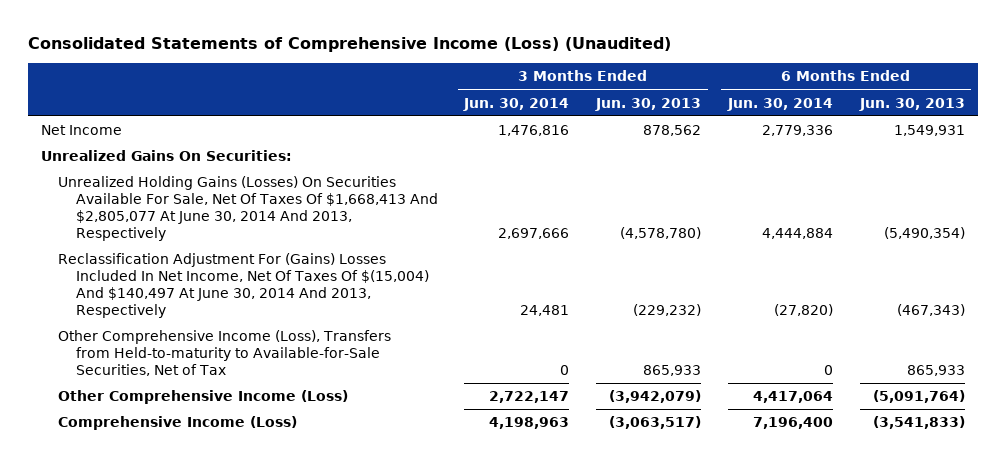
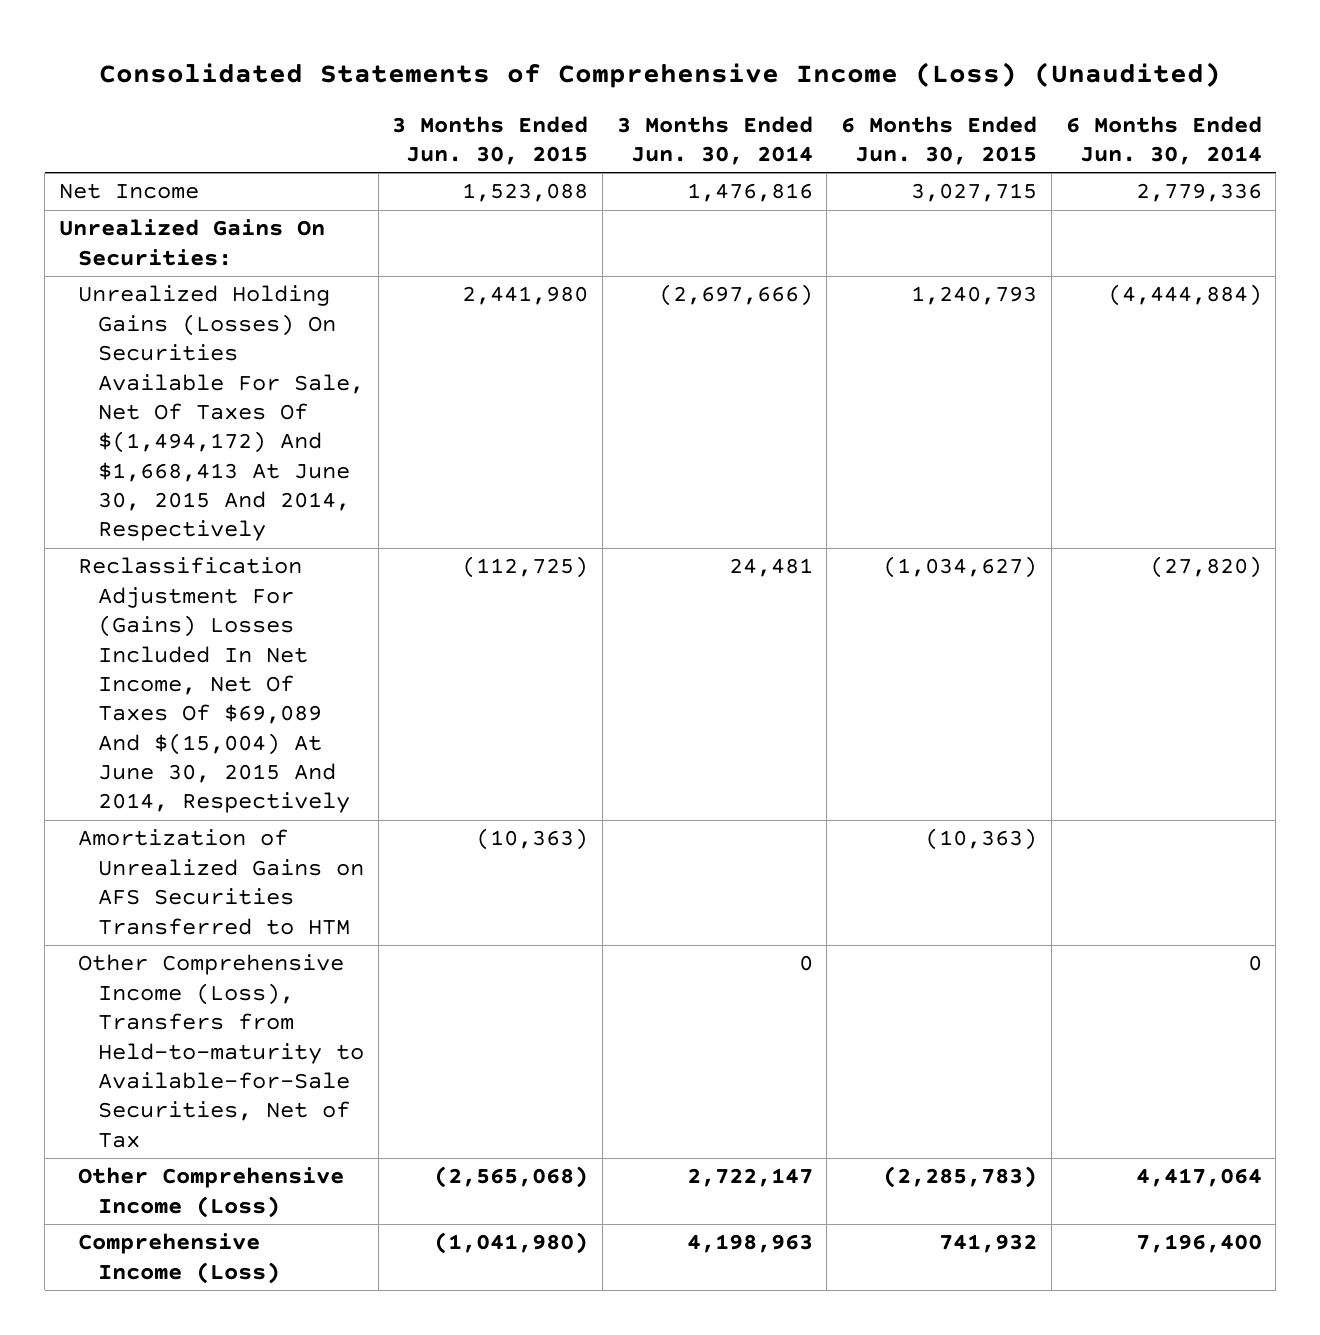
[595,97,702,111] Jun. 30, 2013 -> none
[858,97,965,111] Jun. 30, 2013 -> none
none -> [392,115,589,166] 3 Months Ended Jun. 30, 2015
none -> [841,115,1038,166] 6 Months Ended Jun. 30, 2015
[58,176,438,241] Unrealized Holding Gains (Losses) On Securities Available For Sale, Net Of Taxes Of $1,668,413 And $2,805,077 At June 30, 2014 And 2013, Respectively -> [78,285,364,542] Unrealized Holding Gains (Losses) On Securities Available For Sale, Net Of Taxes Of $(1,494,172) And $1,668,413 At June 30, 2015 And 2014, Respectively
[498,227,570,239] 2,697,666 -> [658,284,813,307] (2,697,666)
[761,227,833,239] 4,444,884 -> [1107,284,1262,307] (4,444,884)
[58,253,429,318] Reclassification Adjustment For (Gains) Losses Included In Net Income, Net Of Taxes Of $(15,004) And $140,497 At June 30, 2014 And 2013, Respectively -> [78,557,350,814] Reclassification Adjustment For (Gains) Losses Included In Net Income, Net Of Taxes Of $69,089 And $(15,004) At June 30, 2015 And 2014, Respectively
none -> [78,829,364,935] Amortization of Unrealized Gains on AFS Securities Transferred to HTM

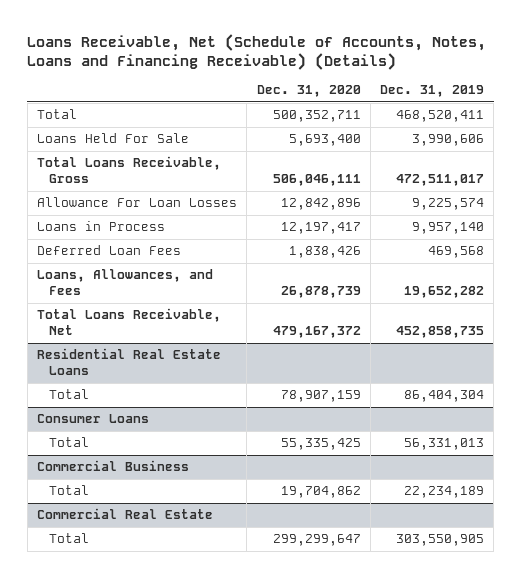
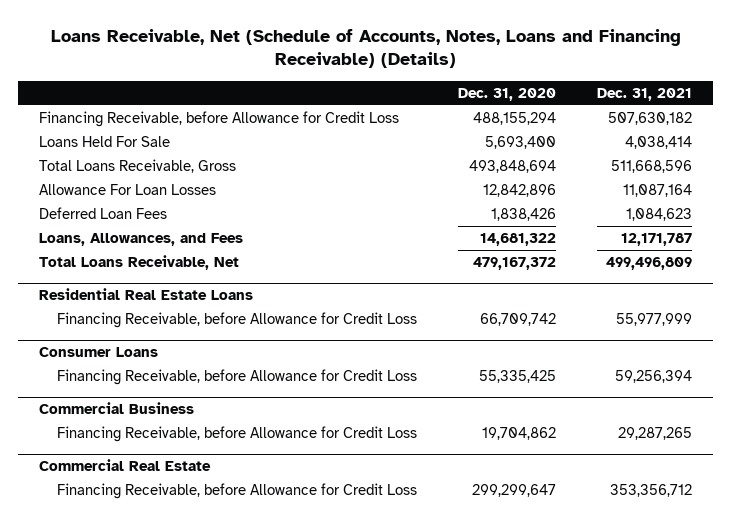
[380,85,485,98] Dec. 31, 2019 -> none
none -> [597,87,693,101] Dec. 31, 2021
[37,109,78,120] Total -> none
none -> [38,111,399,128] Financing Receivable, before Allowance for Credit Loss
[272,174,361,187] 506,046,111 -> [469,160,557,174] 493,848,694
[37,221,166,232] Loans in Process -> none
[280,286,361,299] 26,878,739 -> [480,233,557,247] 14,681,322
[48,389,89,400] Total -> none
none -> [57,312,418,329] Financing Receivable, before Allowance for Credit Loss
[48,437,89,448] Total -> [57,369,418,386] Financing Receivable, before Allowance for Credit Loss
[48,485,89,496] Total -> [57,426,418,443] Financing Receivable, before Allowance for Credit Loss
[48,533,89,544] Total -> [57,483,418,500] Financing Receivable, before Allowance for Credit Loss

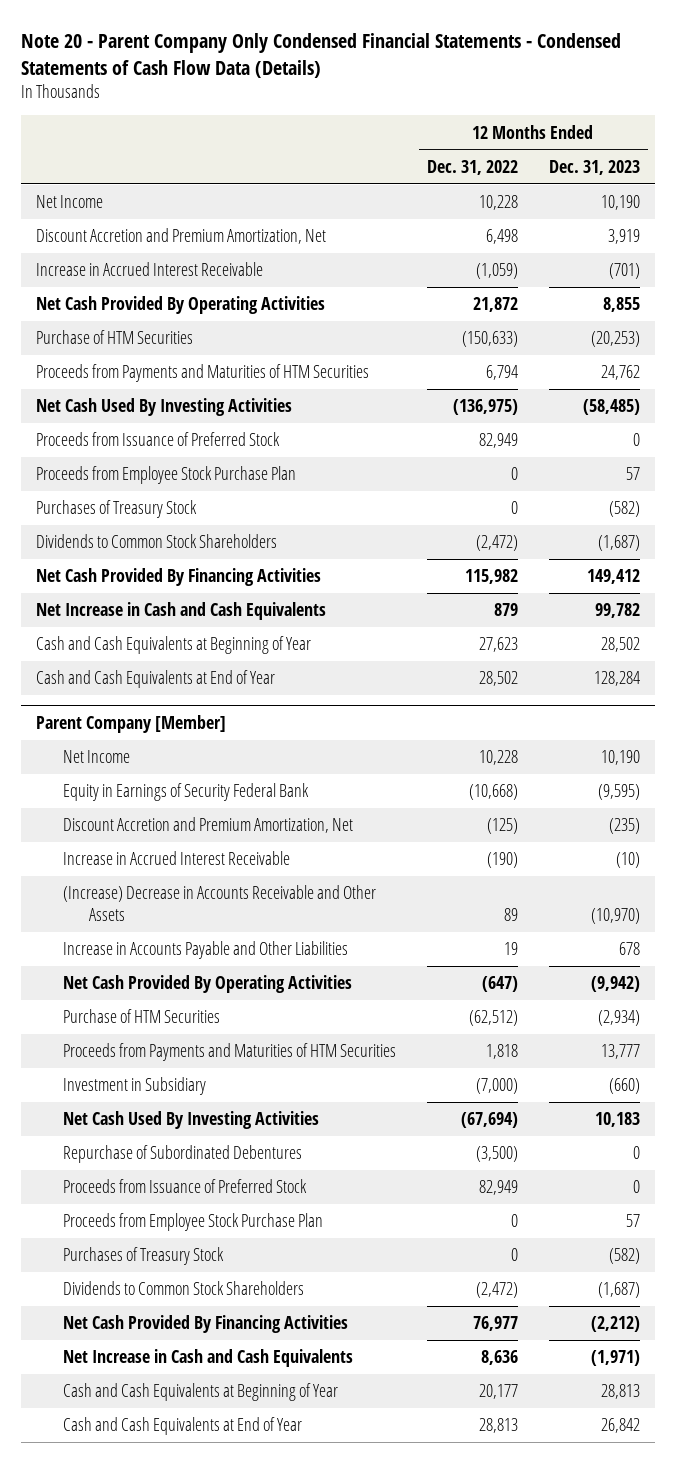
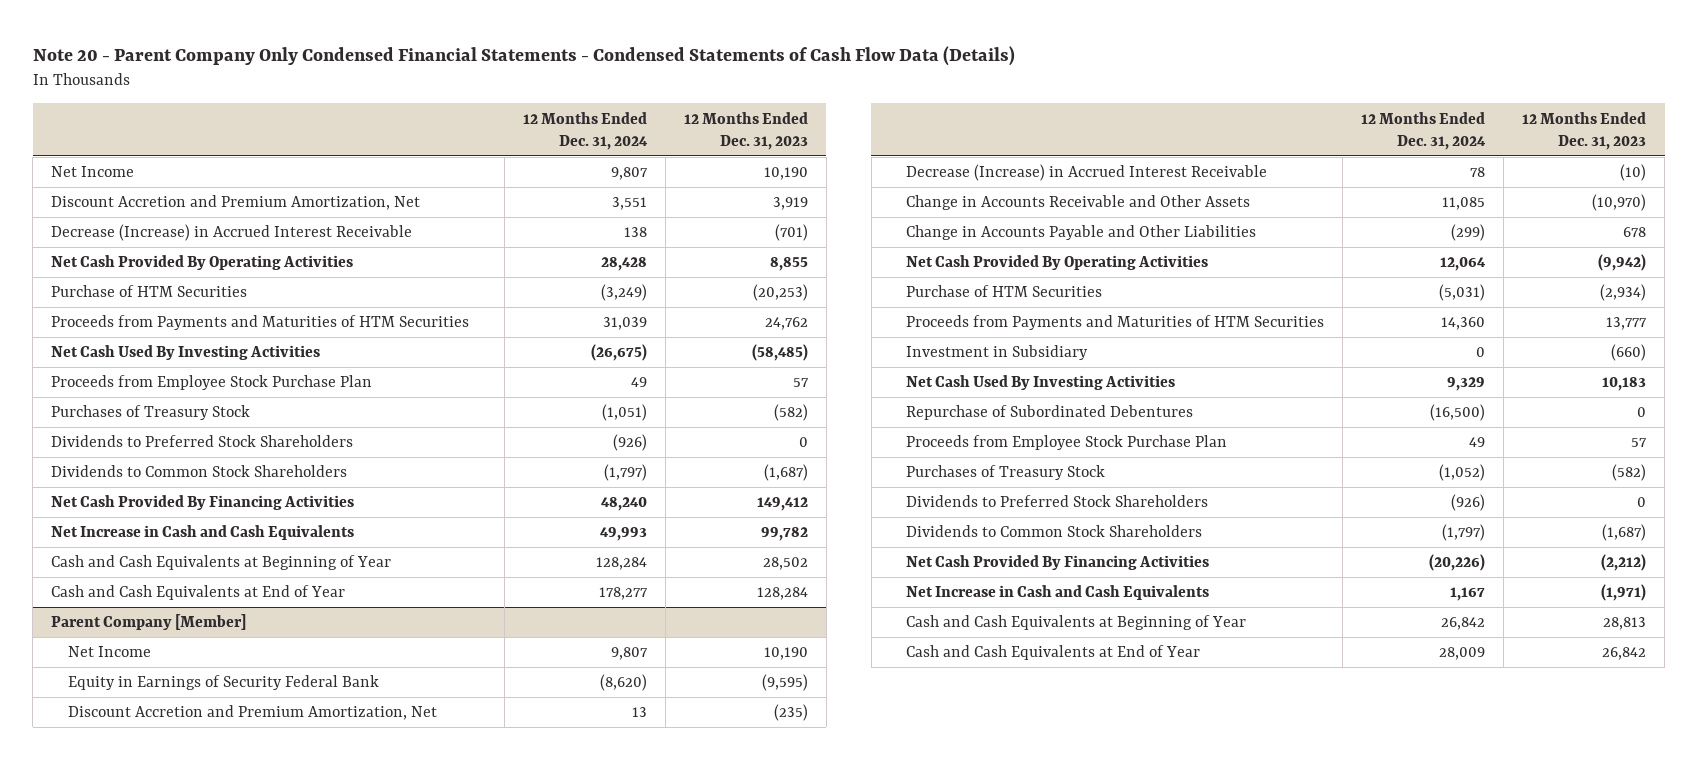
[426,159,518,175] Dec. 31, 2022 -> none
none -> [522,111,648,150] 12 Months Ended Dec. 31, 2024
[36,262,264,277] Increase in Accrued Interest Receivable -> [51,224,413,242] Decrease (Increase) in Accrued Interest Receivable
[36,432,281,447] Proceeds from Issuance of Preferred Stock -> none
none -> [51,435,354,448] Dividends to Preferred Stock Shareholders
[62,851,290,866] Increase in Accrued Interest Receivable -> [906,164,1268,182] Decrease (Increase) in Accrued Interest Receivable
[62,885,376,922] (Increase) Decrease in Accounts Receivable and Other Assets -> [906,195,1251,211] Change in Accounts Receivable and Other Assets
[62,941,348,960] Increase in Accounts Payable and Other Liabilities -> [906,225,1257,241] Change in Accounts Payable and Other Liabilities
[62,1179,307,1194] Proceeds from Issuance of Preferred Stock -> none
none -> [906,495,1209,508] Dividends to Preferred Stock Shareholders

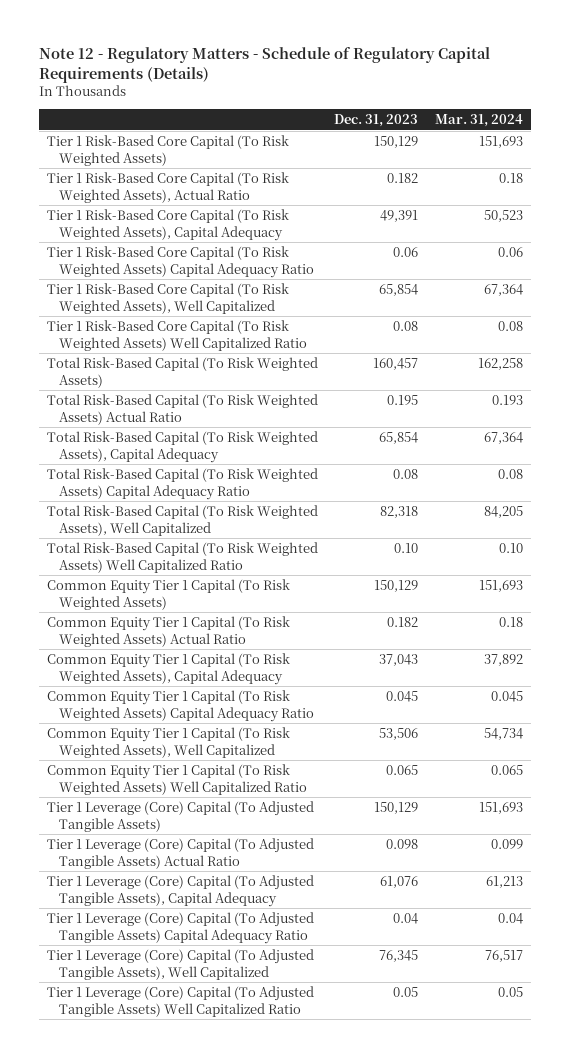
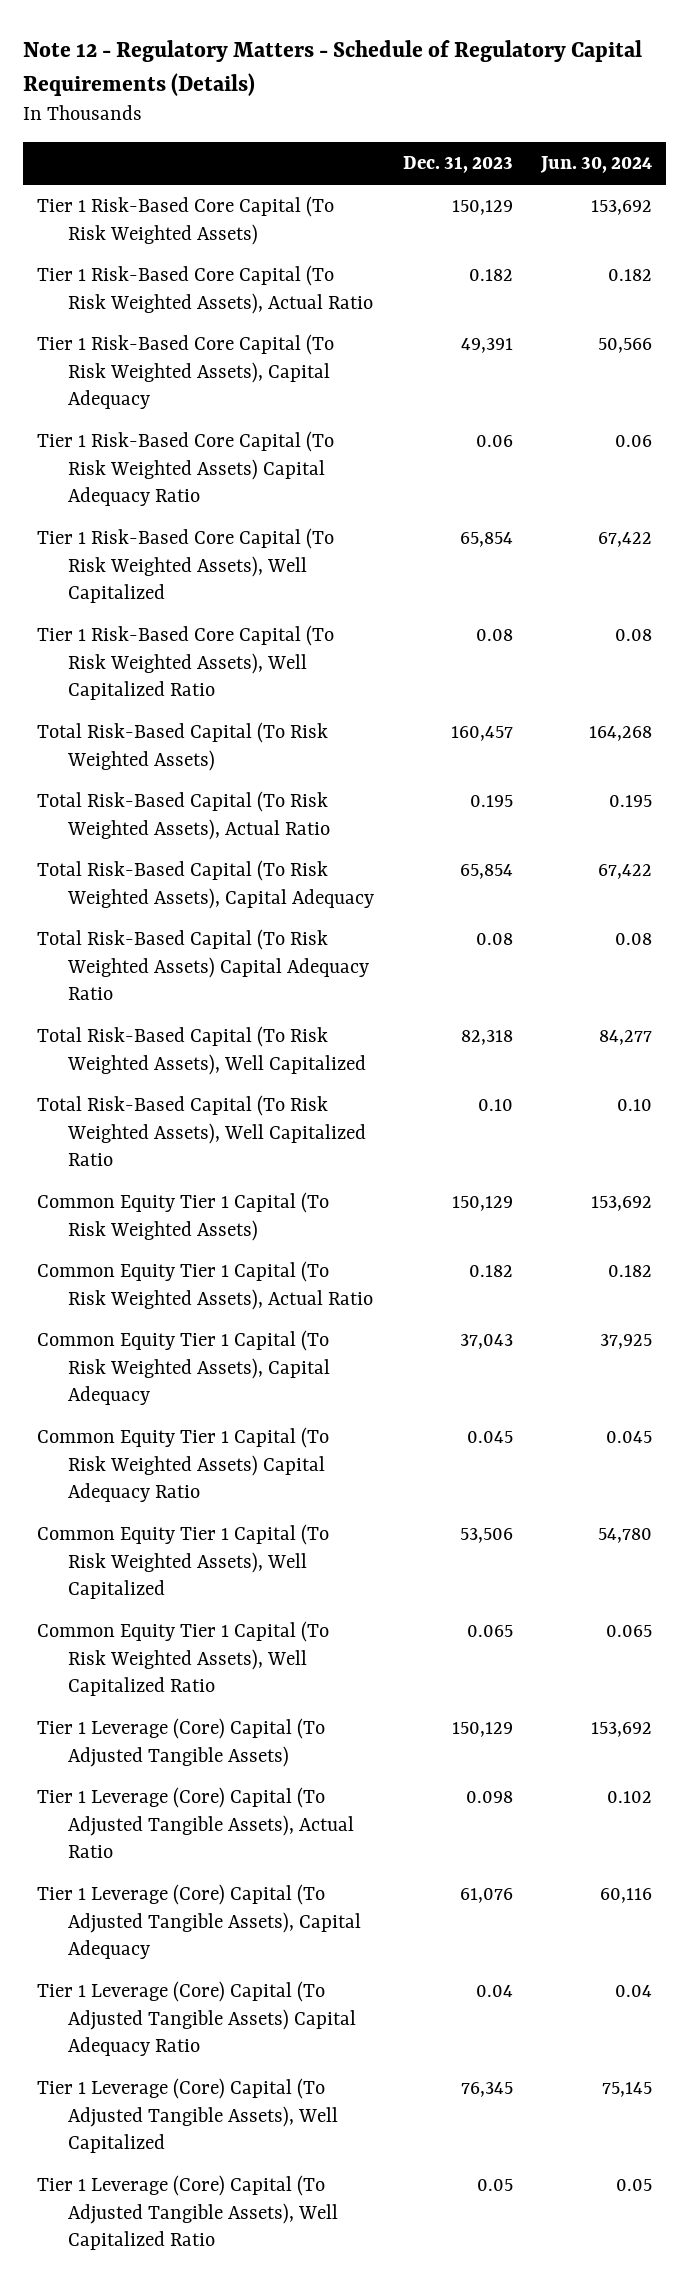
[434,114,523,128] Mar. 31, 2024 -> none
none -> [540,156,653,174] Jun. 30, 2024
[47,320,308,351] Tier 1 Risk-Based Core Capital (To Risk Weighted Assets) Well Capitalized Ratio -> [37,625,335,701] Tier 1 Risk-Based Core Capital (To Risk Weighted Assets), Well Capitalized Ratio
[47,394,319,425] Total Risk-Based Capital (To Risk Weighted Assets) Actual Ratio -> [37,791,331,840] Total Risk-Based Capital (To Risk Weighted Assets), Actual Ratio
[47,542,319,573] Total Risk-Based Capital (To Risk Weighted Assets) Well Capitalized Ratio -> [37,1095,367,1167] Total Risk-Based Capital (To Risk Weighted Assets), Well Capitalized Ratio
[47,616,291,647] Common Equity Tier 1 Capital (To Risk Weighted Assets) Actual Ratio -> [37,1261,374,1310] Common Equity Tier 1 Capital (To Risk Weighted Assets), Actual Ratio
[47,764,308,795] Common Equity Tier 1 Capital (To Risk Weighted Assets) Well Capitalized Ratio -> [37,1621,330,1697] Common Equity Tier 1 Capital (To Risk Weighted Assets), Well Capitalized Ratio
[47,838,315,869] Tier 1 Leverage (Core) Capital (To Adjusted Tangible Assets) Actual Ratio -> [37,1787,355,1859] Tier 1 Leverage (Core) Capital (To Adjusted Tangible Assets), Actual Ratio
[47,986,315,1017] Tier 1 Leverage (Core) Capital (To Adjusted Tangible Assets) Well Capitalized Ratio -> [37,2175,339,2251] Tier 1 Leverage (Core) Capital (To Adjusted Tangible Assets), Well Capitalized Ratio

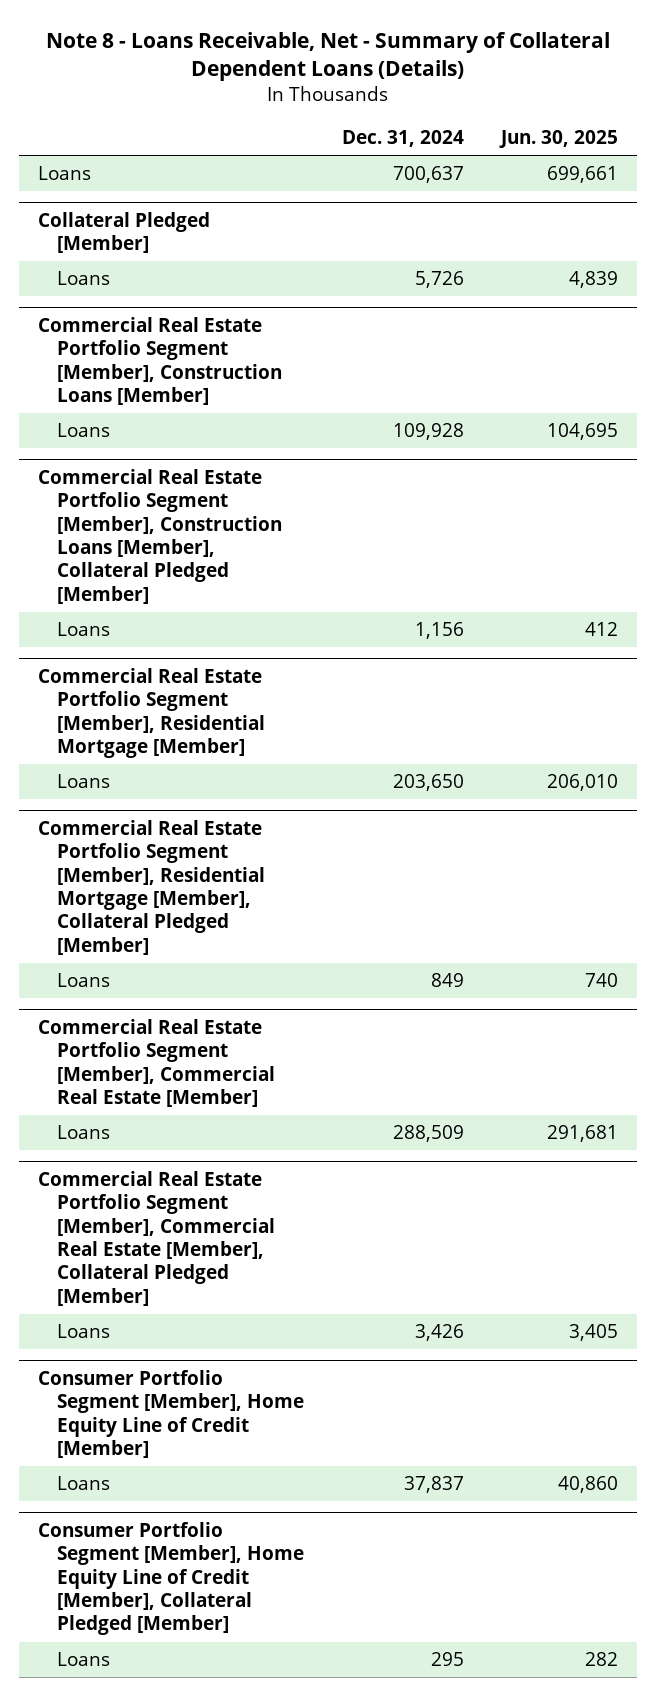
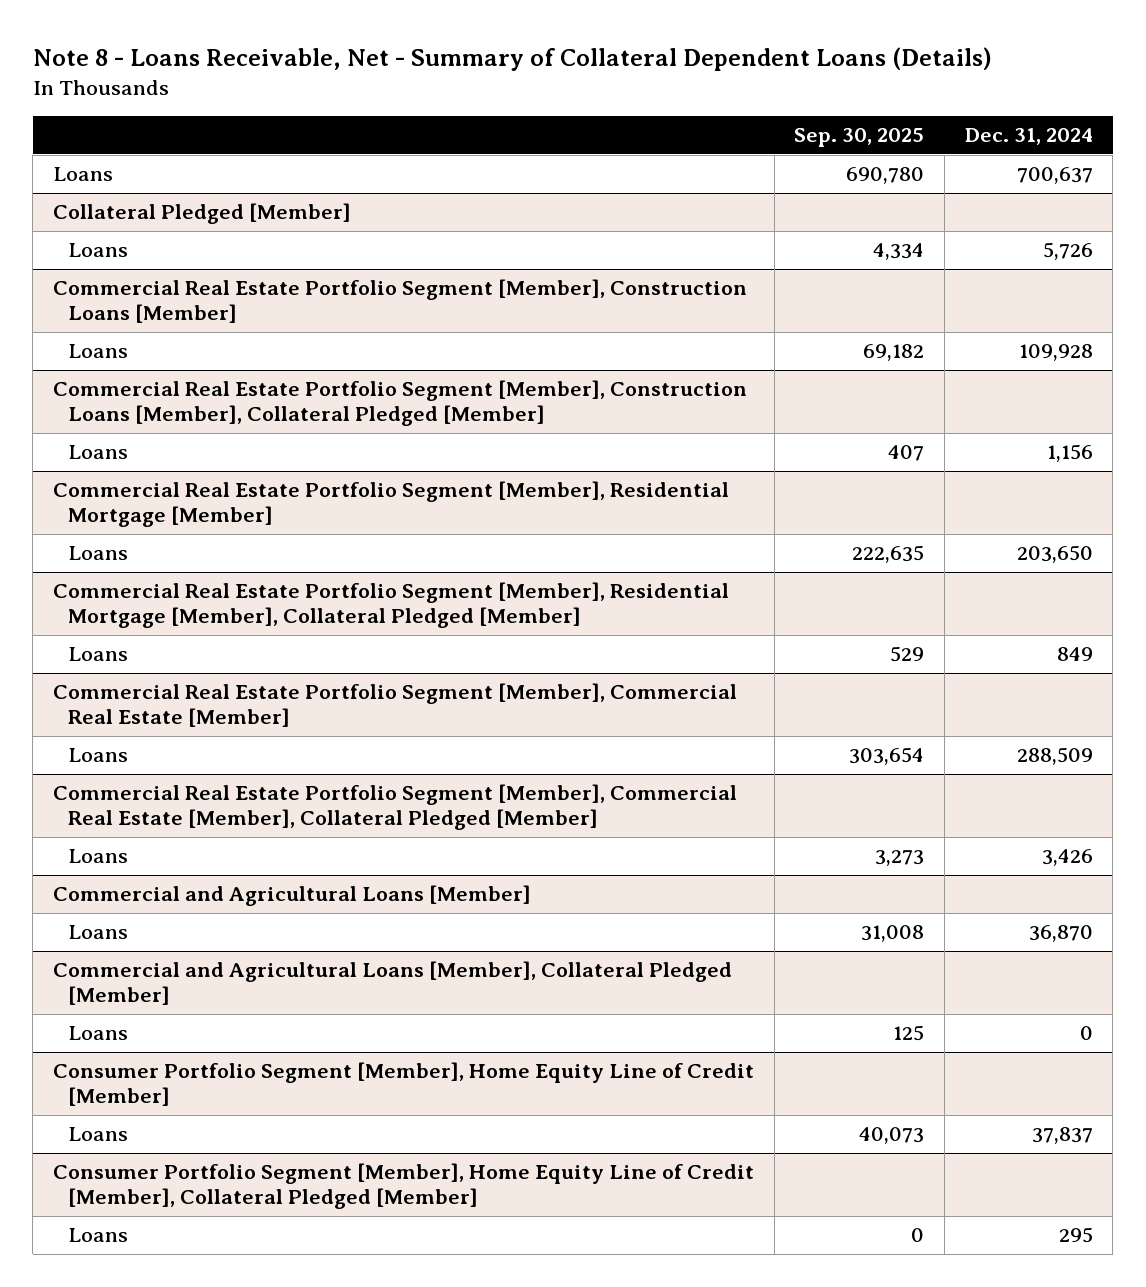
[498,129,618,148] Jun. 30, 2025 -> none
none -> [794,128,925,148] Sep. 30, 2025
none -> [52,885,531,907] Commercial and Agricultural Loans [Member]
none -> [67,925,128,940] Loans
none -> [52,961,732,1006] Commercial and Agricultural Loans [Member], Collateral Pledged [Member]
none -> [67,1026,128,1041] Loans

